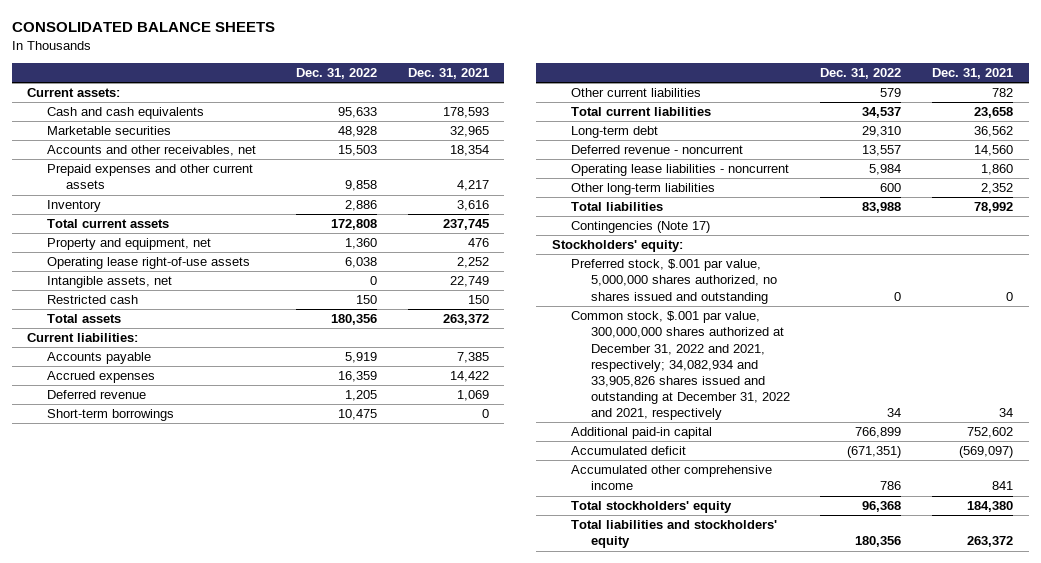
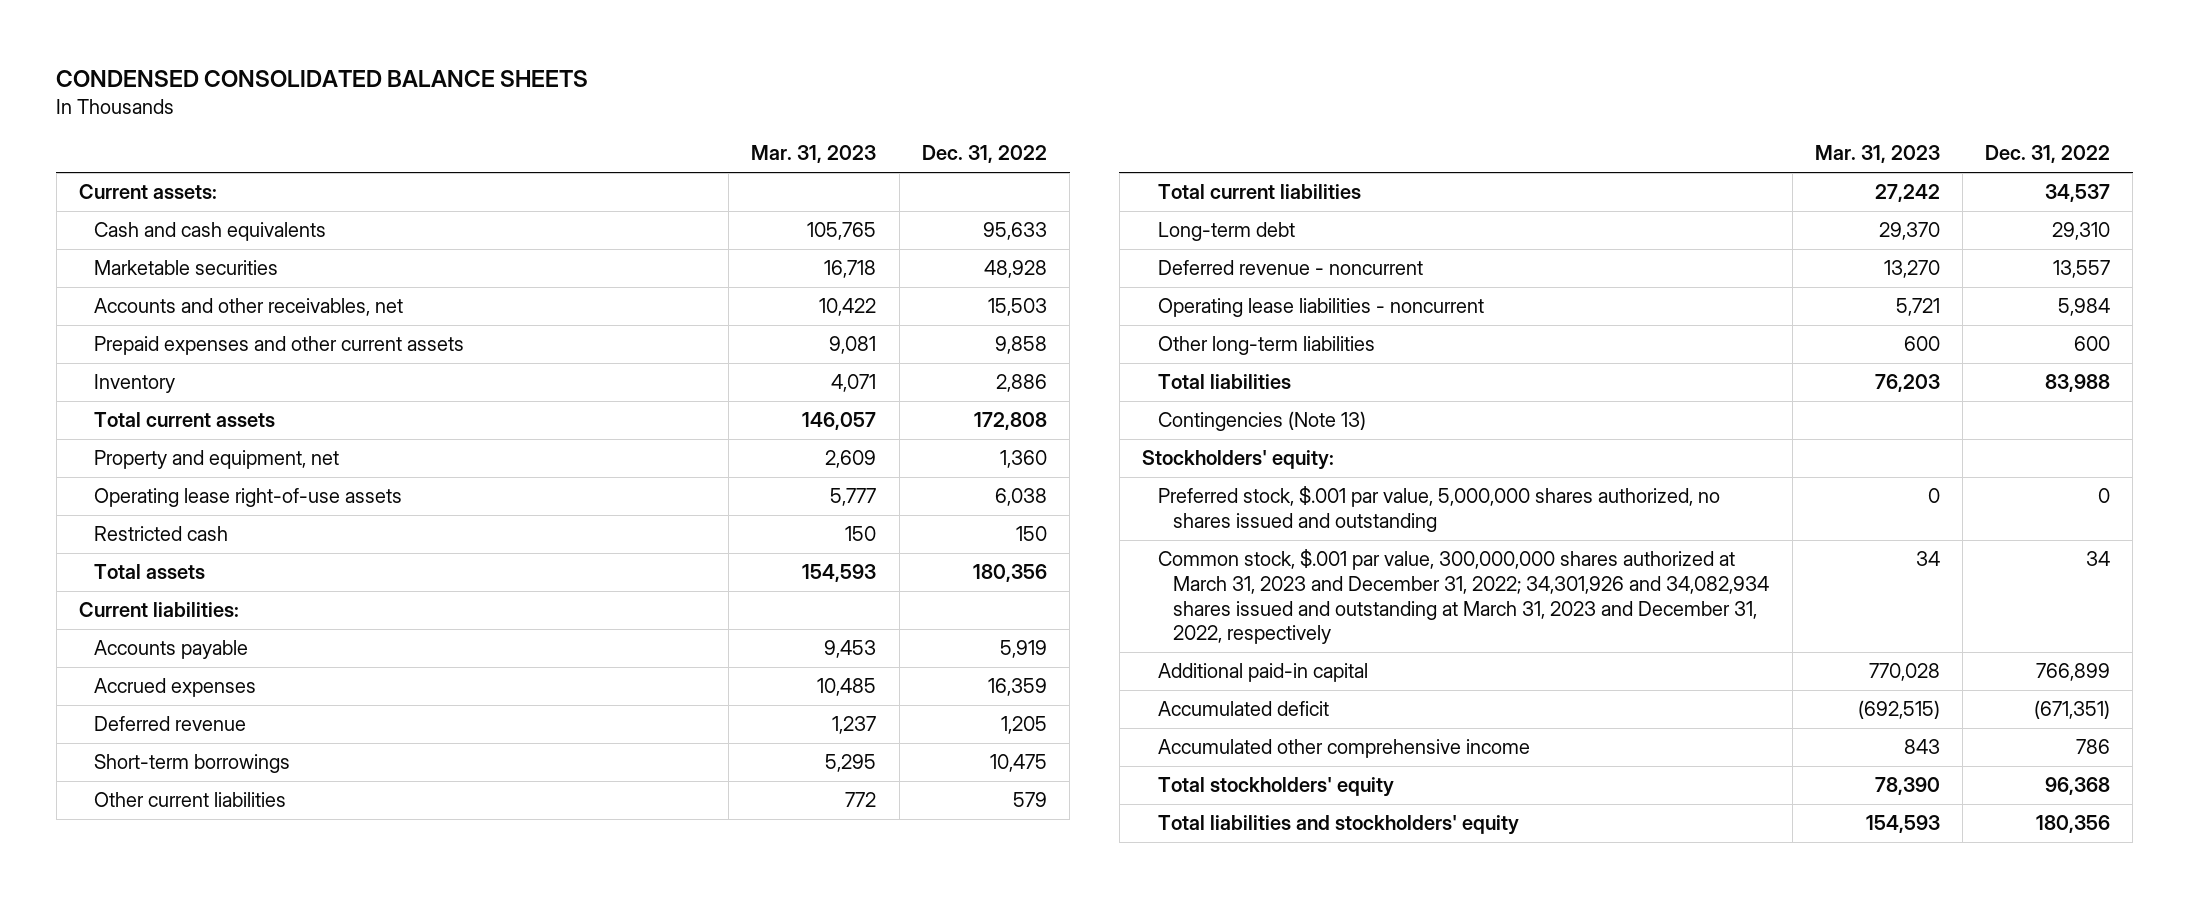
[12,22,276,33] CONSOLIDATED BALANCE SHEETS -> [56,70,589,88] CONDENSED CONSOLIDATED BALANCE SHEETS
[407,67,489,79] Dec. 31, 2021 -> none
none -> [751,145,877,164] Mar. 31, 2023
[46,276,172,289] Intangible assets, net -> none
[571,221,711,234] Contingencies (Note 17) -> [1157,411,1366,432] Contingencies (Note 13)
[571,311,790,421] Common stock, $.001 par value, 300,000,000 shares authorized at December 31, 2022 and 2021, respectively; 34,082,934 and 33,905,826 shares issued and outstanding at December 31, 2022 and 2021, respectively -> [1157,549,1770,645] Common stock, $.001 par value, 300,000,000 shares authorized at March 31, 2023 and December 31, 2022; 34,301,926 and 34,082,934 shares issued and outstanding at March 31, 2023 and December 31, 2022, respectively

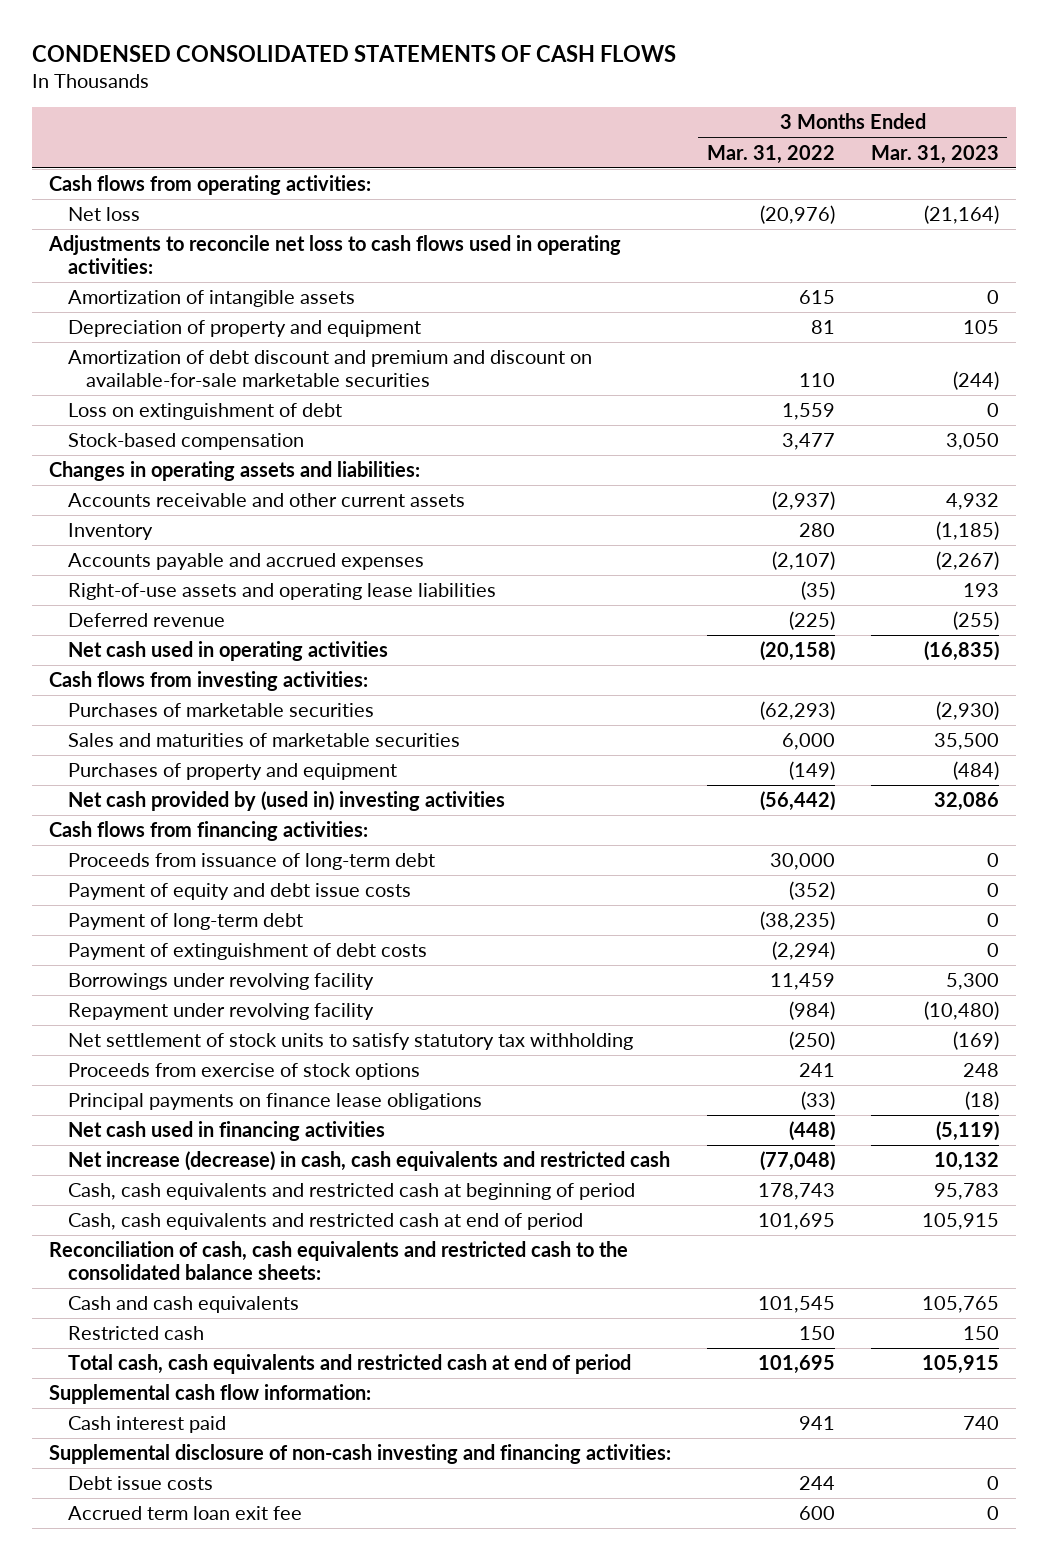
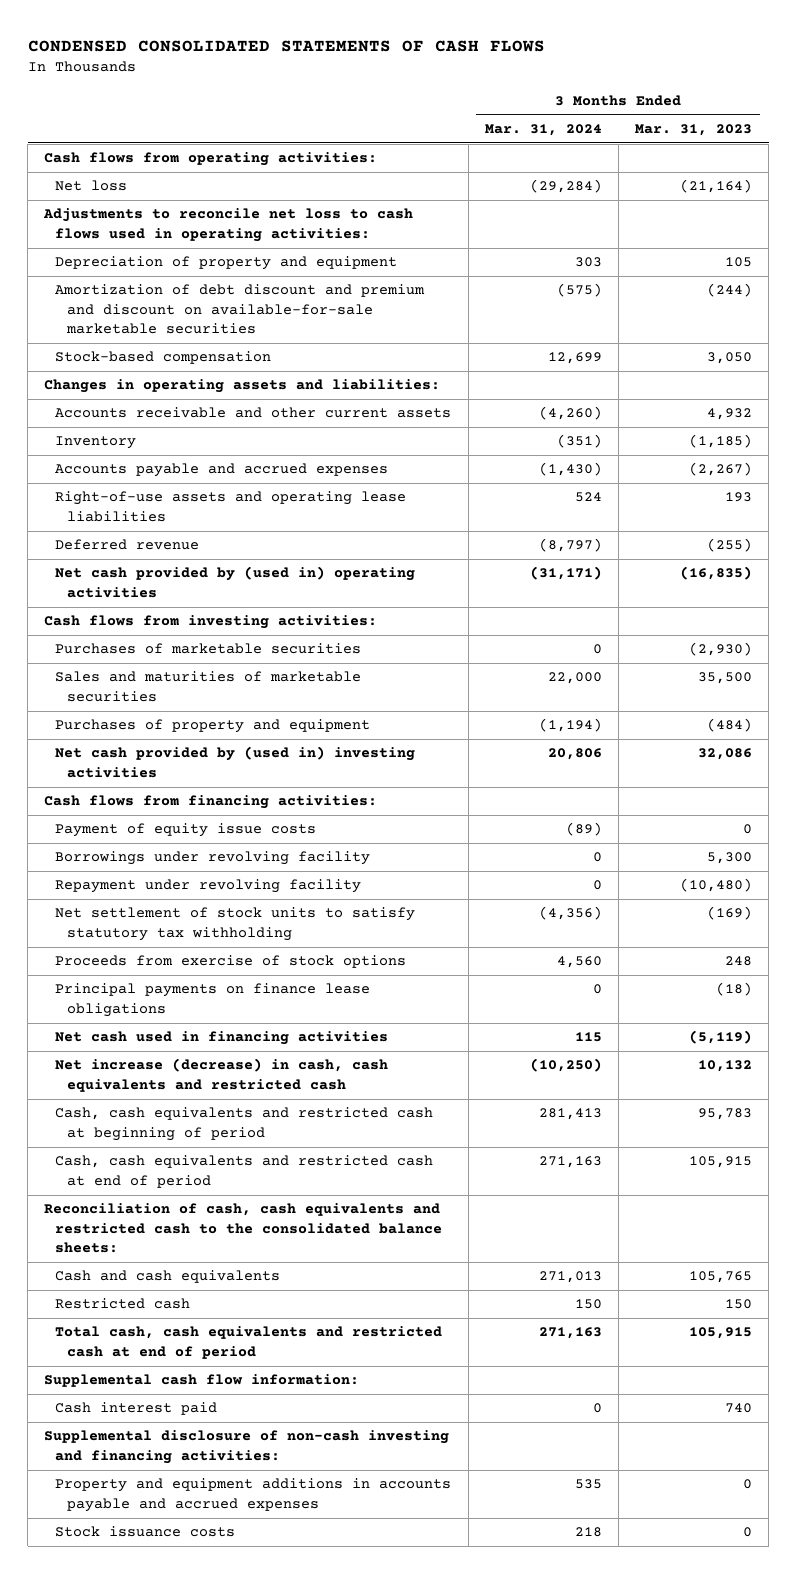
[707,144,836,164] Mar. 31, 2022 -> none
none -> [484,123,602,136] Mar. 31, 2024
[67,290,355,308] Amortization of intangible assets -> none
[67,403,342,421] Loss on extinguishment of debt -> none
[67,641,388,662] Net cash used in operating activities -> [55,566,416,598] Net cash provided by (used in) operating activities
[67,853,435,871] Proceeds from issuance of long-term debt -> none
[67,913,303,931] Payment of long-term debt -> none
[67,943,427,961] Payment of extinguishment of debt costs -> none
[67,883,411,901] Payment of equity and debt issue costs -> [55,823,317,838] Payment of equity issue costs
[67,1476,213,1491] Debt issue costs -> none
[67,1506,302,1521] Accrued term loan exit fee -> none
none -> [55,1478,452,1512] Property and equipment additions in accounts payable and accrued expenses
none -> [55,1526,236,1538] Stock issuance costs

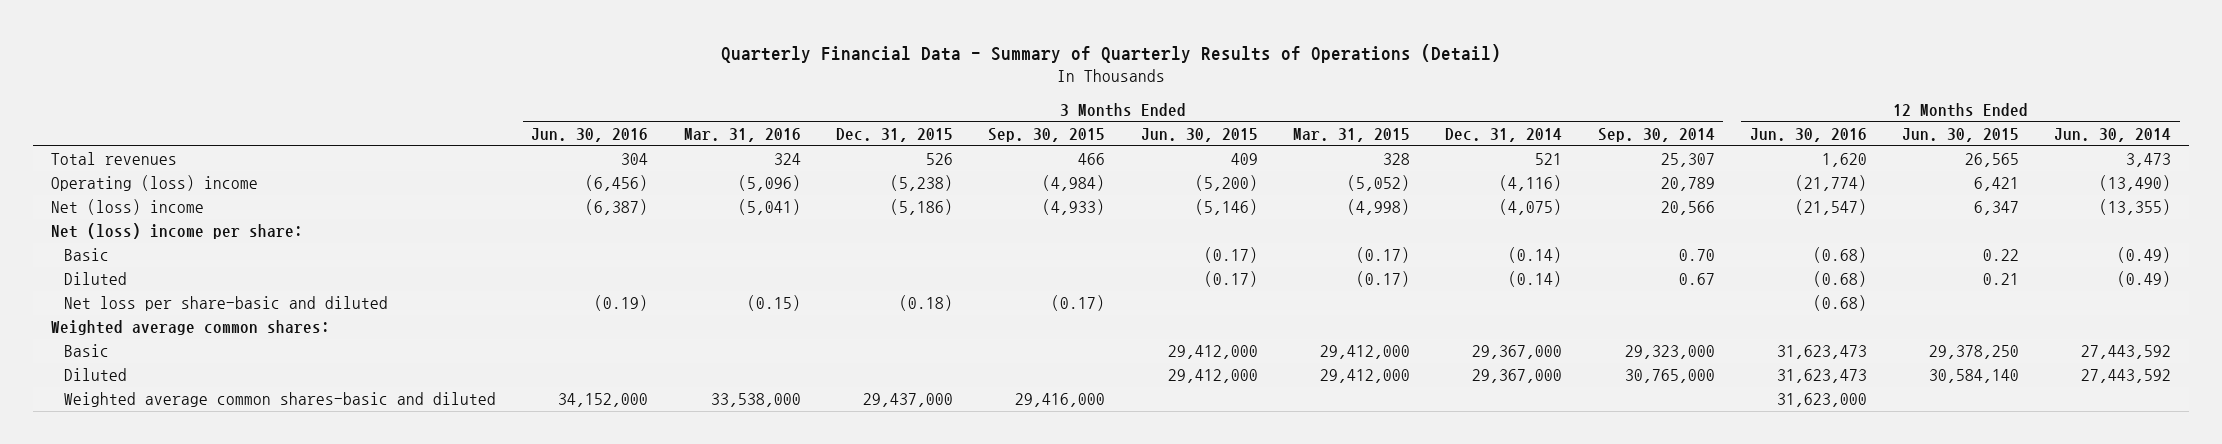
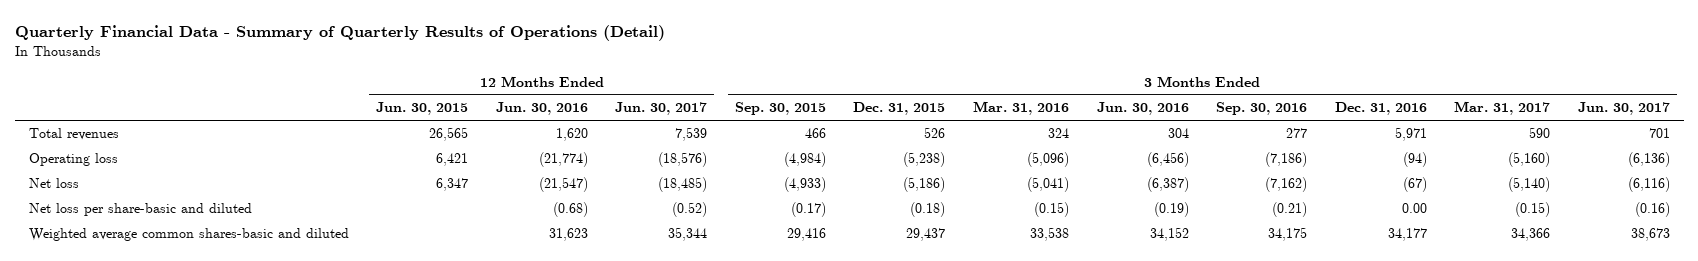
[1140,128,1258,143] Jun. 30, 2015 -> none
[1292,128,1410,143] Mar. 31, 2015 -> none
[1445,128,1563,143] Dec. 31, 2014 -> none
[1597,128,1715,143] Sep. 30, 2014 -> none
[2054,128,2172,143] Jun. 30, 2014 -> none
none -> [615,102,708,116] Jun. 30, 2017
none -> [1216,102,1308,116] Sep. 30, 2016
none -> [1334,102,1427,116] Dec. 31, 2016
none -> [1454,101,1551,116] Mar. 31, 2017
none -> [1577,102,1670,116] Jun. 30, 2017
[50,223,303,240] Net (loss) income per share: -> none
[64,248,110,262] Basic -> none
[64,272,128,286] Diluted -> none
[50,175,258,192] Operating (loss) income -> [28,153,118,167] Operating loss
[50,199,204,216] Net (loss) income -> [28,178,79,189] Net loss
[50,320,330,336] Weighted average common shares: -> none
[64,344,110,358] Basic -> none
[64,368,128,382] Diluted -> none
[558,393,649,408] 34,152,000 -> [1149,227,1189,242] 34,152
[710,393,801,408] 33,538,000 -> [1030,227,1070,242] 33,538
[863,393,954,408] 29,437,000 -> [906,228,946,242] 29,437
[1015,393,1106,408] 29,416,000 -> [786,228,826,242] 29,416
[1776,393,1867,408] 31,623,000 -> [548,228,588,242] 31,623

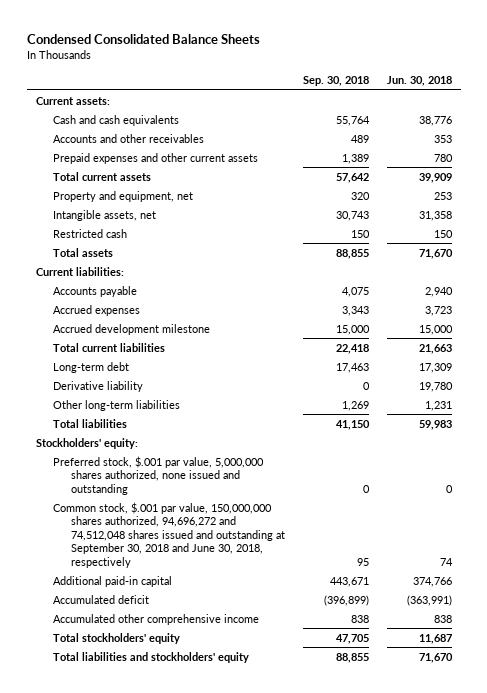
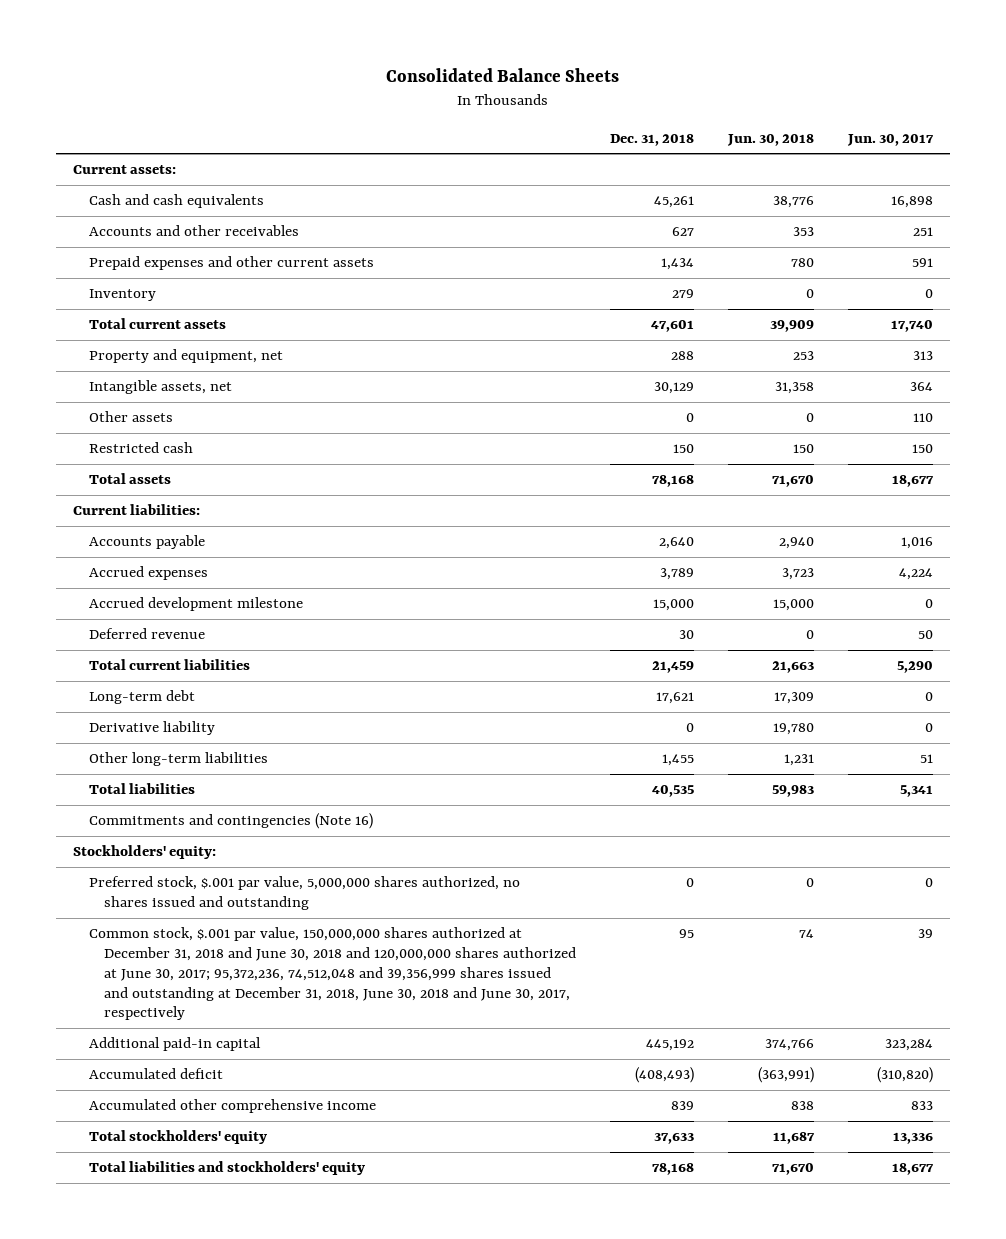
[26,34,260,45] Condensed Consolidated Balance Sheets -> [385,68,619,83] Consolidated Balance Sheets
[302,76,369,87] Sep. 30, 2018 -> none
none -> [610,133,695,146] Dec. 31, 2018
none -> [847,133,935,146] Jun. 30, 2017
none -> [88,289,156,302] Inventory
none -> [88,411,173,423] Other assets
none -> [88,628,205,640] Deferred revenue
none -> [88,813,373,830] Commitments and contingencies (Note 16)
[53,455,265,495] Preferred stock, $.001 par value, 5,000,000 shares authorized, none issued and outstanding -> [88,876,520,911] Preferred stock, $.001 par value, 5,000,000 shares authorized, no shares issued and outstanding
[53,501,285,568] Common stock, $.001 par value, 150,000,000 shares authorized, 94,696,272 and 74,512,048 shares issued and outstanding at September 30, 2018 and June 30, 2018, respectively -> [88,927,577,1021] Common stock, $.001 par value, 150,000,000 shares authorized at December 31, 2018 and June 30, 2018 and 120,000,000 shares authorized at June 30, 2017; 95,372,236, 74,512,048 and 39,356,999 shares issued and outstanding at December 31, 2018, June 30, 2018 and June 30, 2017, respectively

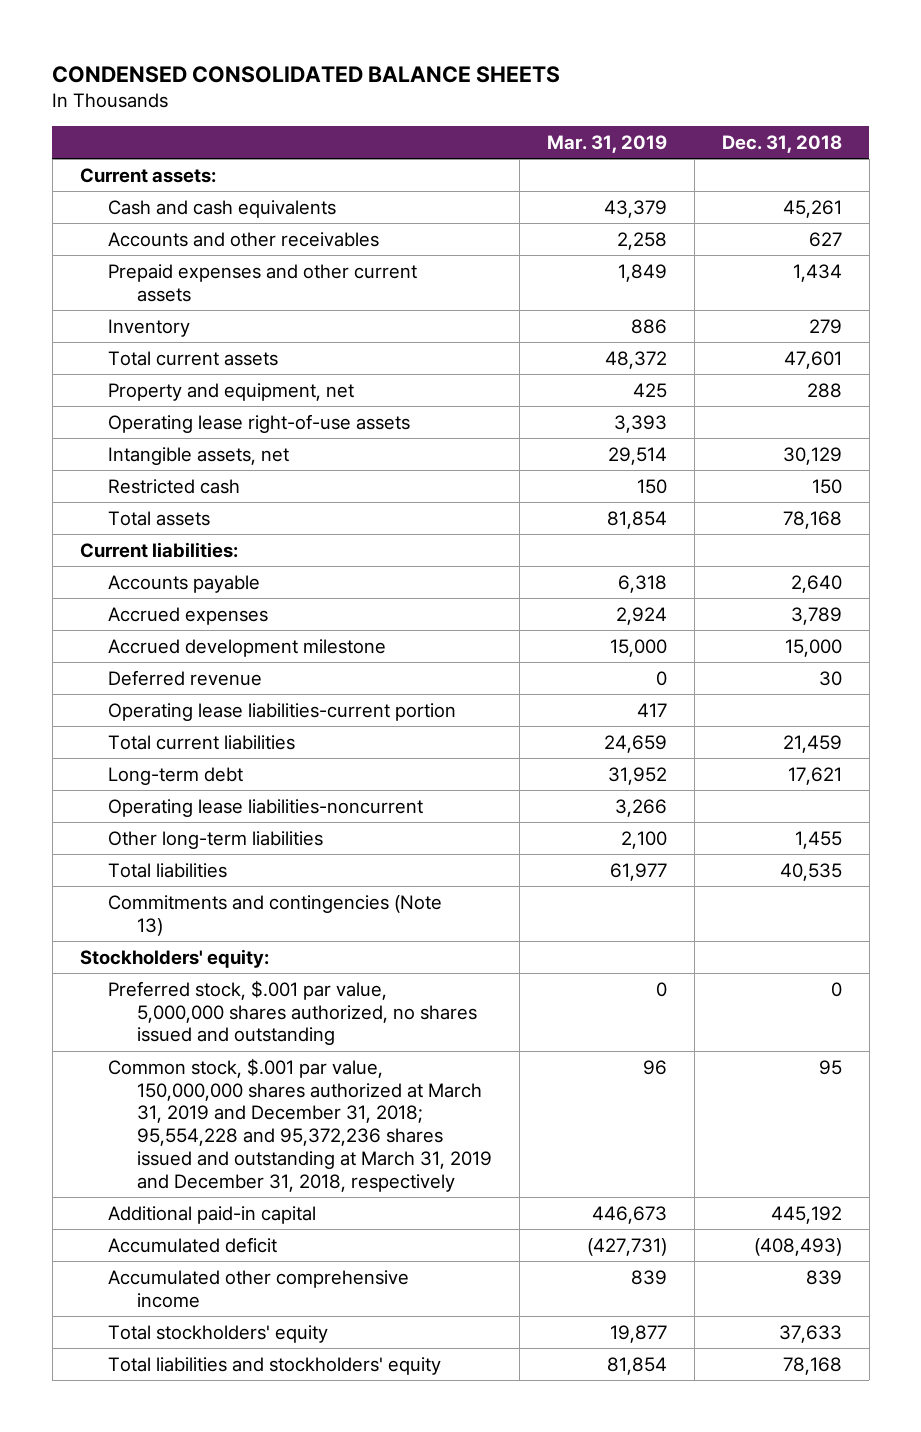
[385,68,619,83] Consolidated Balance Sheets -> [52,65,561,83] CONDENSED CONSOLIDATED BALANCE SHEETS
[727,133,815,146] Jun. 30, 2018 -> none
[847,133,935,146] Jun. 30, 2017 -> none
none -> [546,134,667,153] Mar. 31, 2019
none -> [108,413,411,433] Operating lease right-of-use assets
[88,411,173,423] Other assets -> none
none -> [108,702,457,721] Operating lease liabilities-current portion
[88,721,215,736] Derivative liability -> none
none -> [108,798,424,817] Operating lease liabilities-noncurrent
[88,813,373,830] Commitments and contingencies (Note 16) -> [108,894,443,936] Commitments and contingencies (Note 13)
[88,927,577,1021] Common stock, $.001 par value, 150,000,000 shares authorized at December 31, 2018 and June 30, 2018 and 120,000,000 shares authorized at June 30, 2017; 95,372,236, 74,512,048 and 39,356,999 shares issued and outstanding at December 31, 2018, June 30, 2018 and June 30, 2017, respectively -> [108,1057,492,1192] Common stock, $.001 par value, 150,000,000 shares authorized at March 31, 2019 and December 31, 2018; 95,554,228 and 95,372,236 shares issued and outstanding at March 31, 2019 and December 31, 2018, respectively

